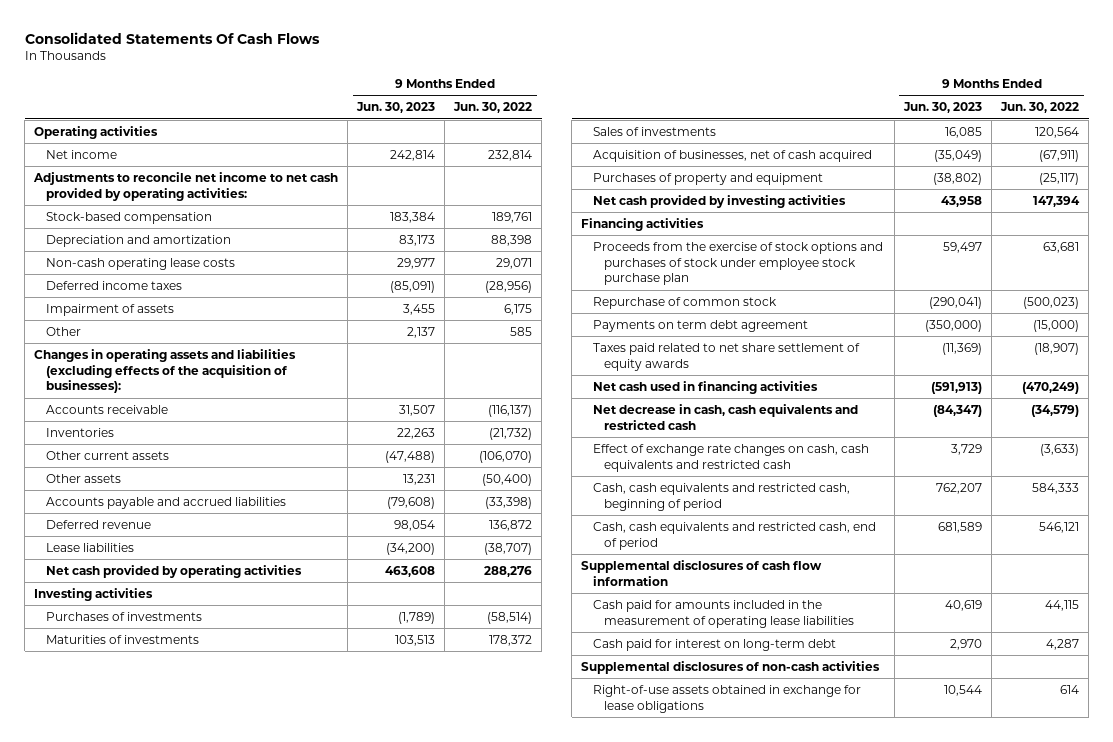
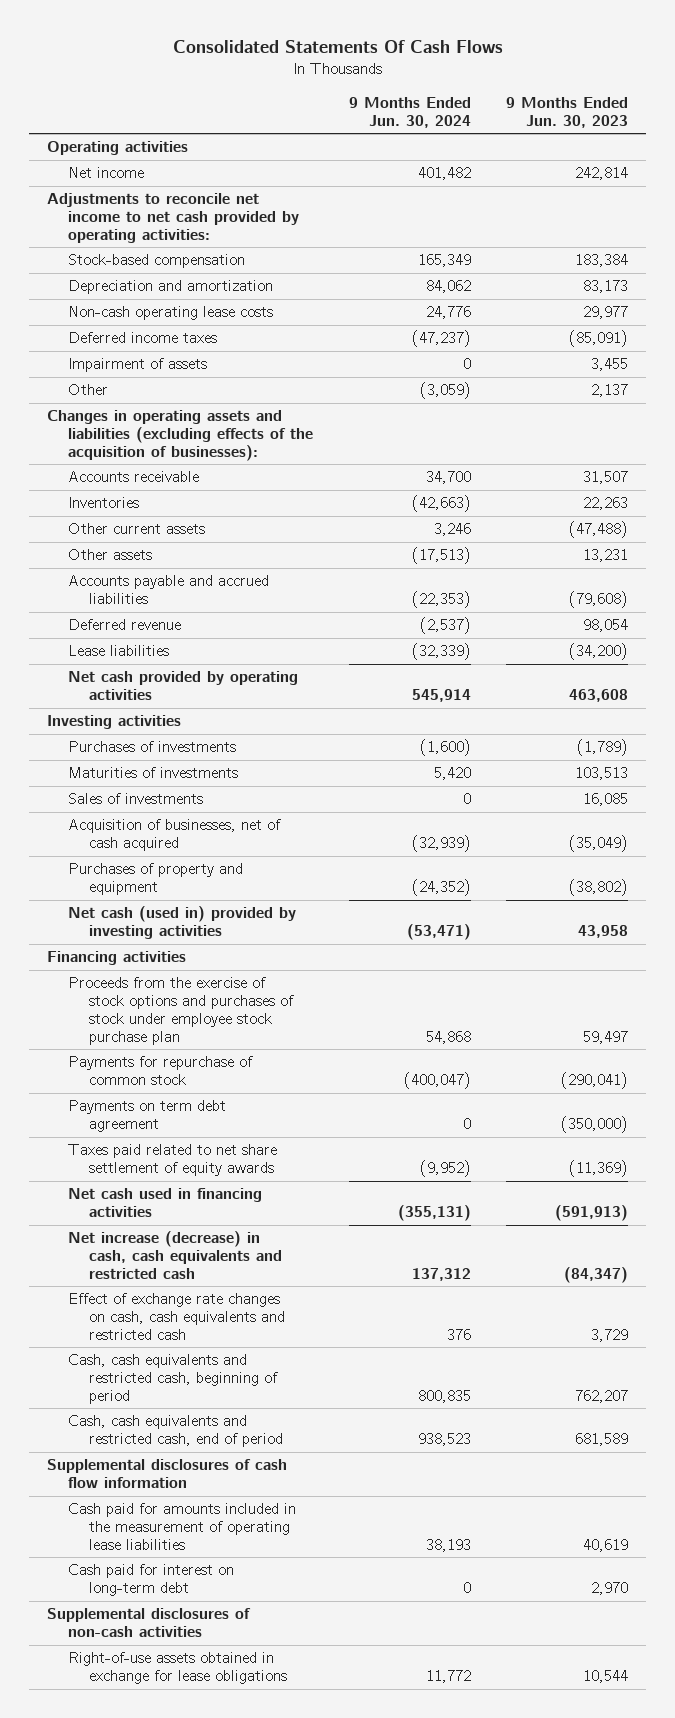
[453,102,533,114] Jun. 30, 2022 -> none
none -> [348,96,471,128] 9 Months Ended Jun. 30, 2024
[592,194,846,208] Net cash provided by investing activities -> [67,906,296,940] Net cash (used in) provided by investing activities
[592,296,777,309] Repurchase of common stock -> [67,1056,253,1086] Payments for repurchase of common stock
[592,403,858,430] Net decrease in cash, cash equivalents and restricted cash -> [67,1231,282,1279] Net increase (decrease) in cash, cash equivalents and restricted cash

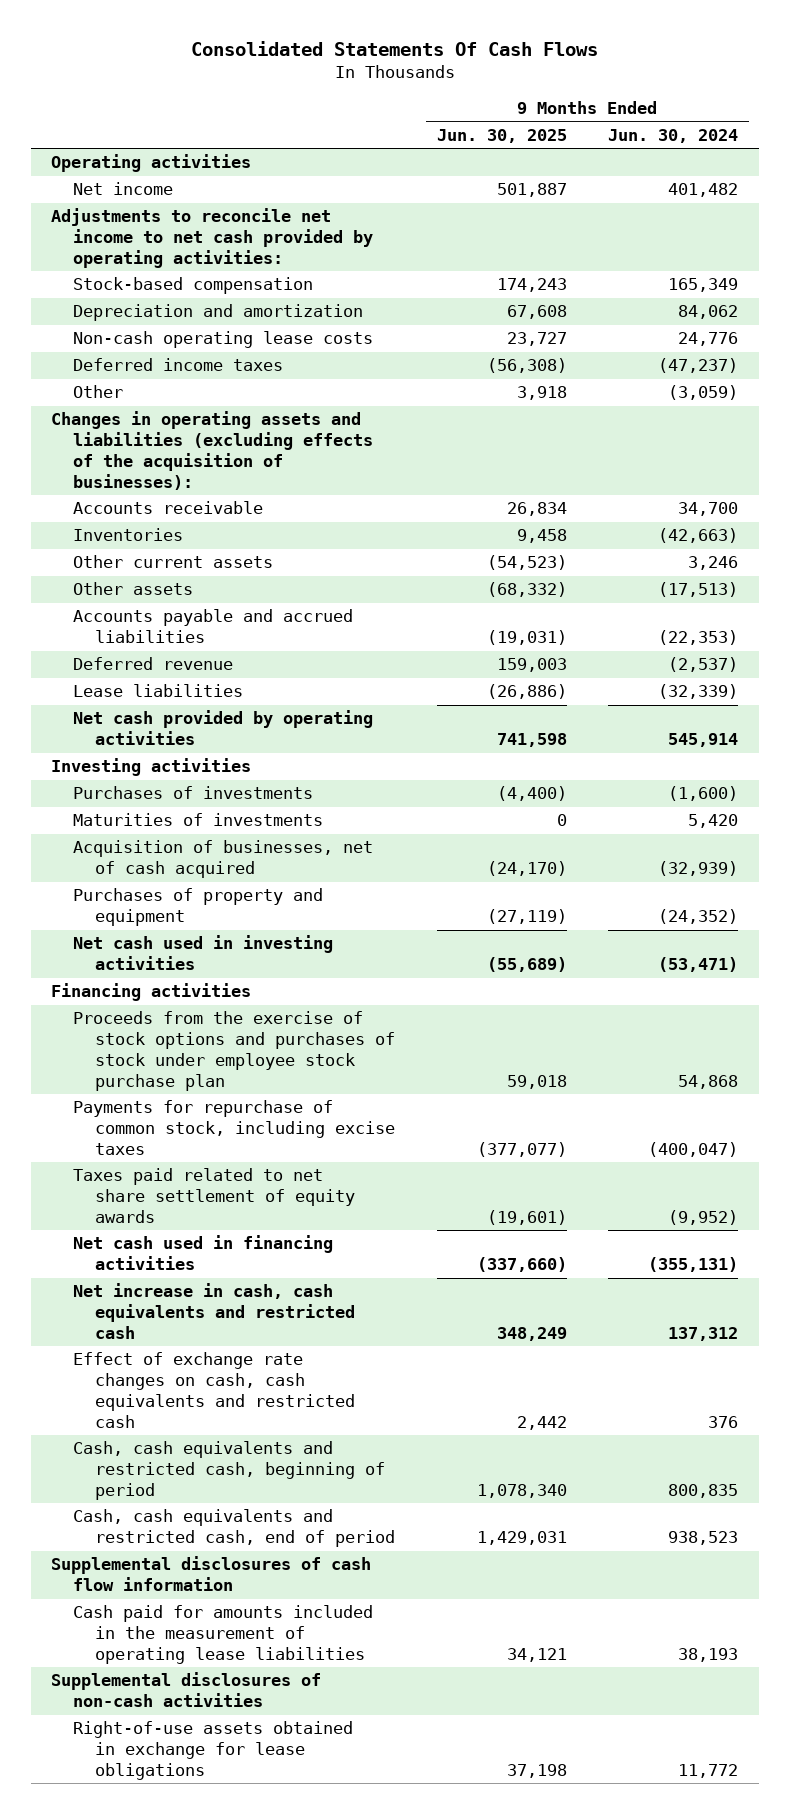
[506,96,629,128] 9 Months Ended Jun. 30, 2023 -> none
none -> [436,128,567,143] Jun. 30, 2025
[67,358,207,373] Impairment of assets -> none
[67,793,203,805] Sales of investments -> none
[67,906,296,940] Net cash (used in) provided by investing activities -> [73,935,334,971] Net cash used in investing activities
[67,1100,226,1133] Payments on term debt agreement -> none
[67,1056,253,1086] Payments for repurchase of common stock -> [73,1100,396,1155] Payments for repurchase of common stock, including excise taxes
[67,1231,282,1279] Net increase (decrease) in cash, cash equivalents and restricted cash -> [73,1283,356,1339] Net increase in cash, cash equivalents and restricted cash
[67,1564,234,1597] Cash paid for interest on long-term debt -> none

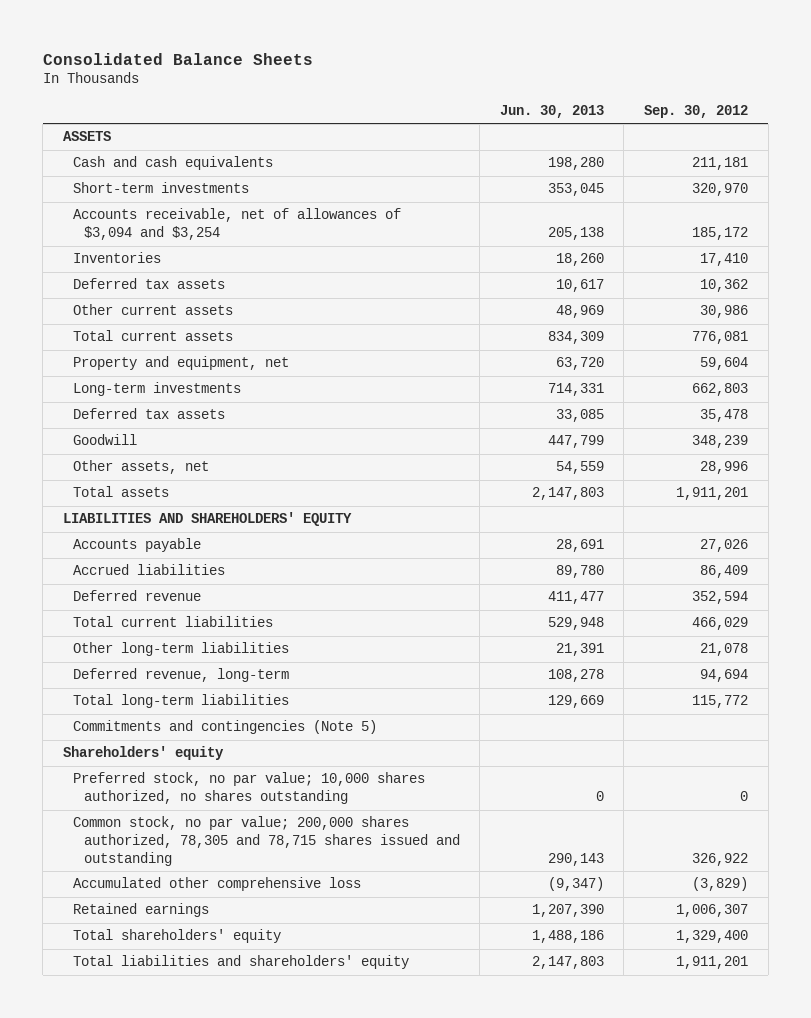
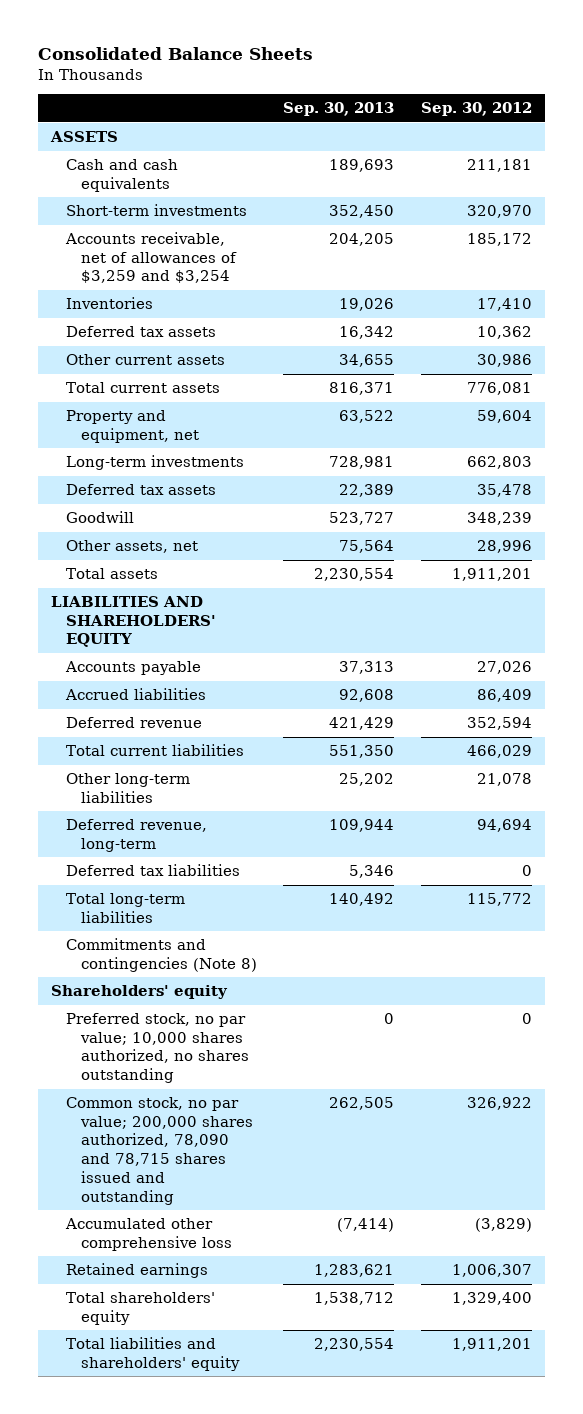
[499,104,604,118] Jun. 30, 2013 -> none
none -> [283,102,395,117] Sep. 30, 2013
[73,208,402,241] Accounts receivable, net of allowances of $3,094 and $3,254 -> [64,232,237,284] Accounts receivable, net of allowances of $3,259 and $3,254
none -> [65,864,240,877] Deferred tax liabilities
[73,720,378,735] Commitments and contingencies (Note 5) -> [65,938,257,972] Commitments and contingencies (Note 8)
[73,816,460,867] Common stock, no par value; 200,000 shares authorized, 78,305 and 78,715 shares issued and outstanding -> [65,1097,253,1205] Common stock, no par value; 200,000 shares authorized, 78,090 and 78,715 shares issued and outstanding

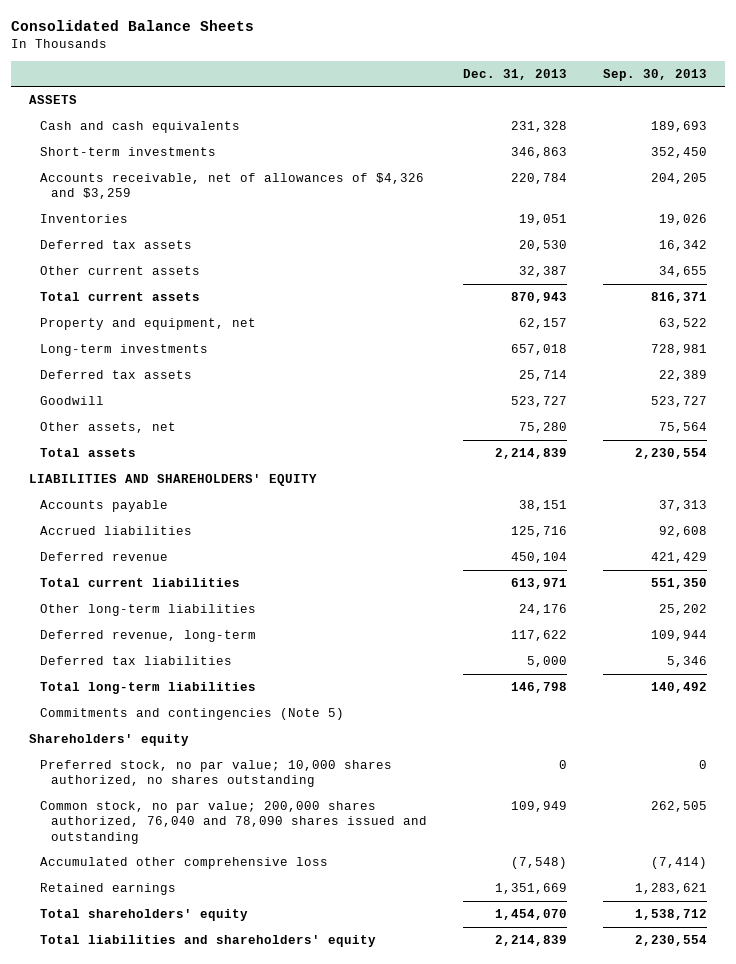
[420,102,532,117] Sep. 30, 2012 -> none
none -> [462,68,567,80] Dec. 31, 2013
[64,232,237,284] Accounts receivable, net of allowances of $3,259 and $3,254 -> [39,172,424,200] Accounts receivable, net of allowances of $4,326 and $3,259
[65,938,257,972] Commitments and contingencies (Note 8) -> [39,707,344,720] Commitments and contingencies (Note 5)
[65,1097,253,1205] Common stock, no par value; 200,000 shares authorized, 78,090 and 78,715 shares issued and outstanding -> [39,800,427,844] Common stock, no par value; 200,000 shares authorized, 76,040 and 78,090 shares issued and outstanding

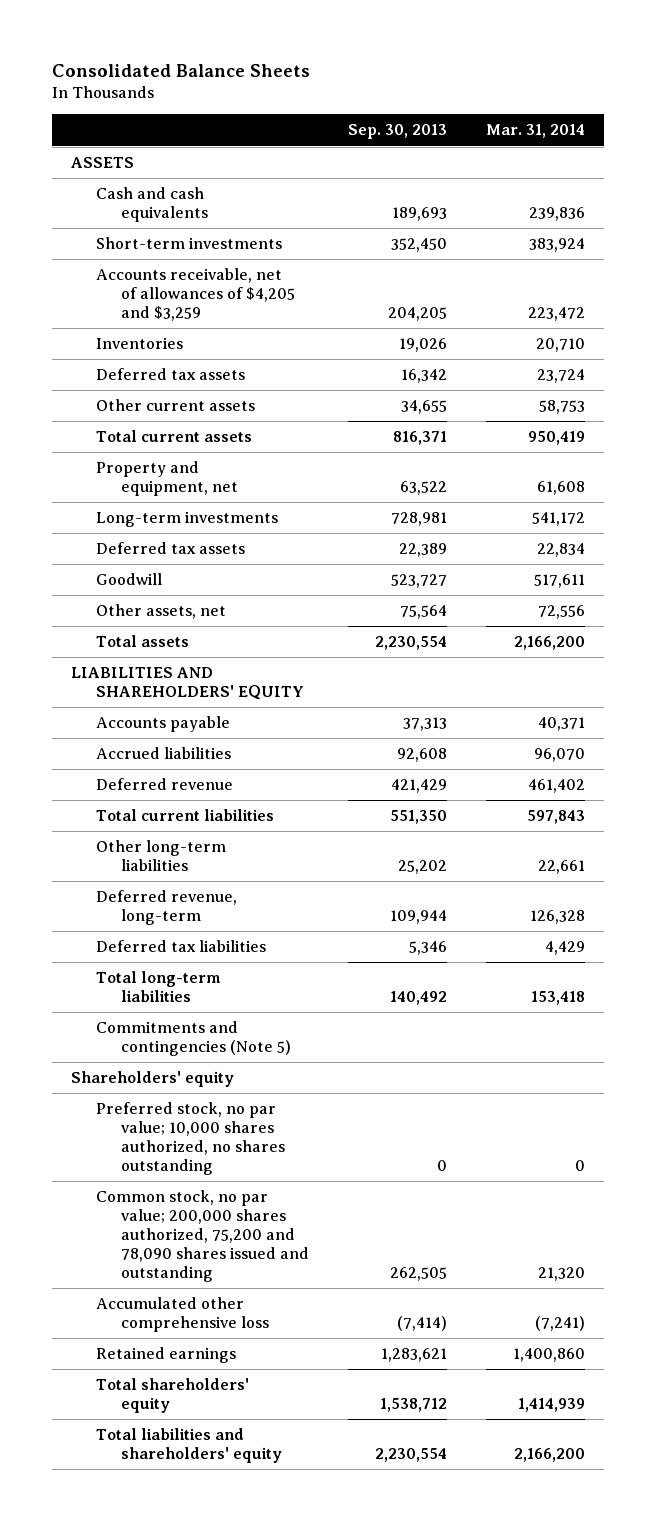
[462,68,567,80] Dec. 31, 2013 -> none
none -> [485,124,585,139] Mar. 31, 2014
[39,172,424,200] Accounts receivable, net of allowances of $4,326 and $3,259 -> [96,268,296,322] Accounts receivable, net of allowances of $4,205 and $3,259
[39,800,427,844] Common stock, no par value; 200,000 shares authorized, 76,040 and 78,090 shares issued and outstanding -> [96,1190,310,1283] Common stock, no par value; 200,000 shares authorized, 75,200 and 78,090 shares issued and outstanding

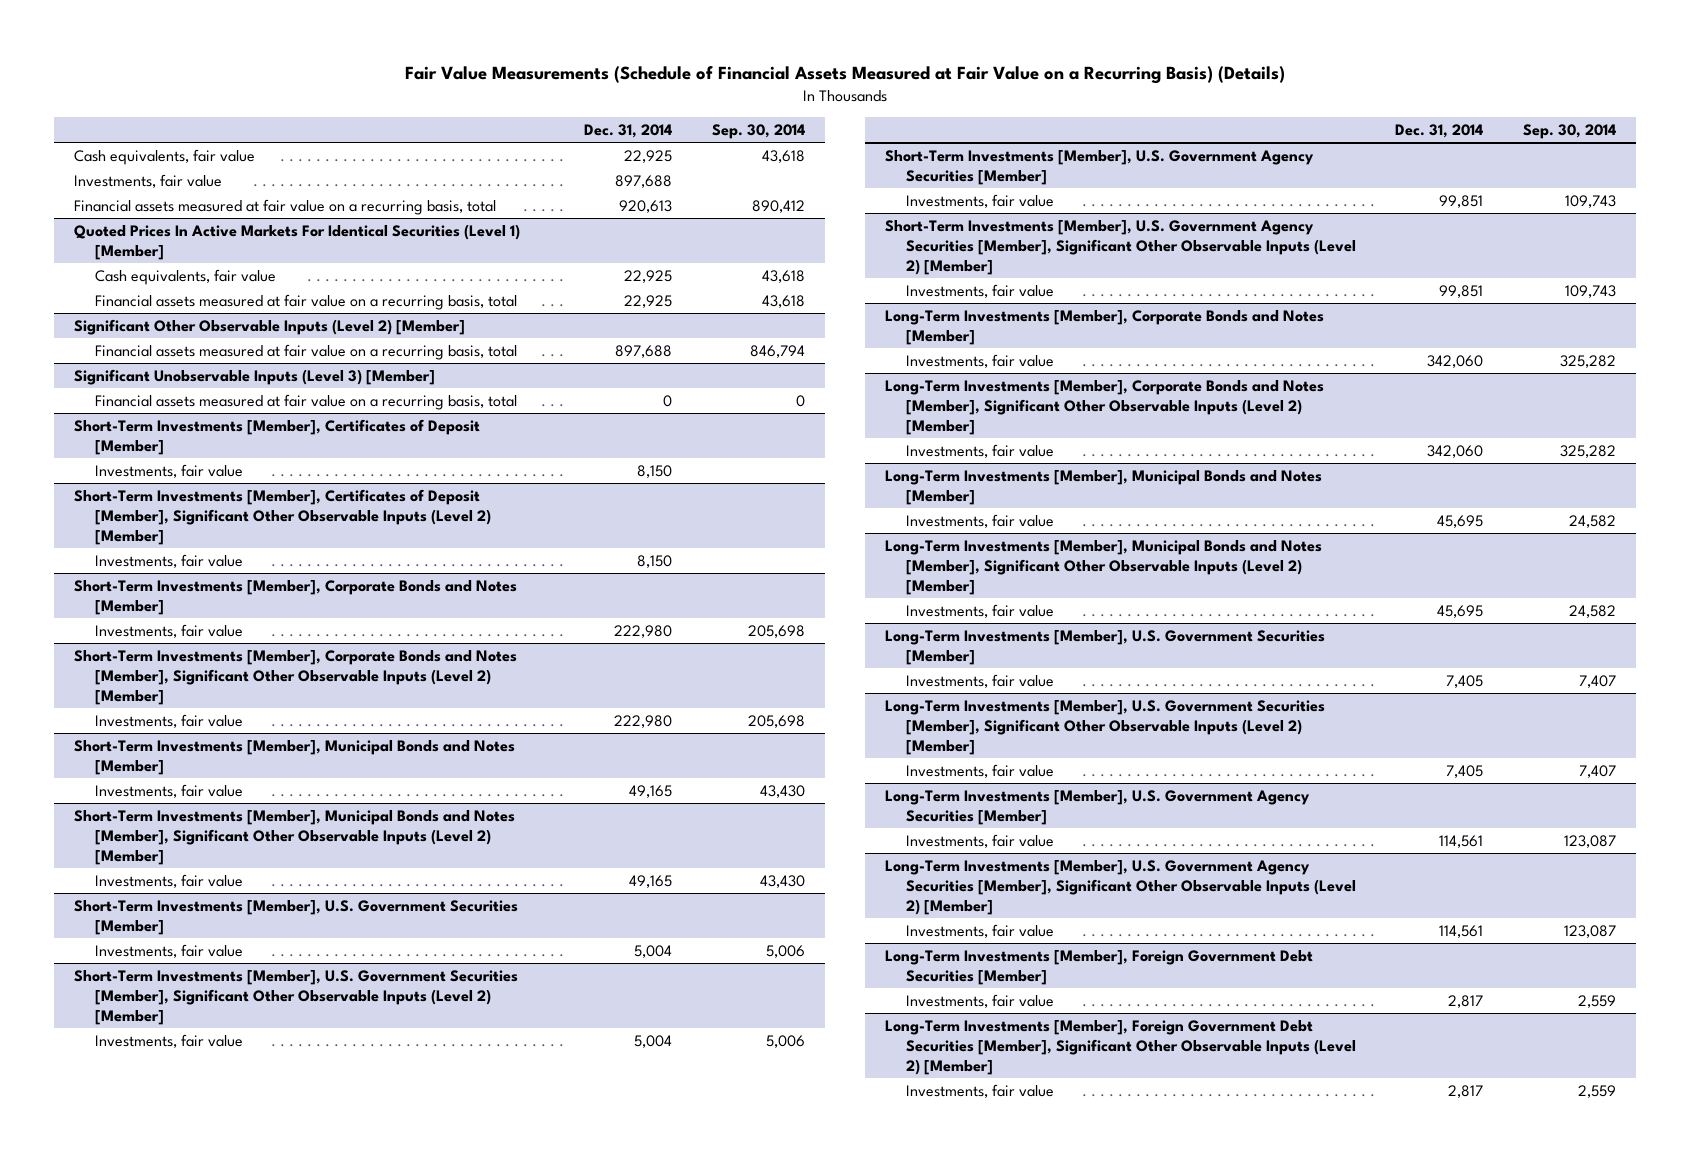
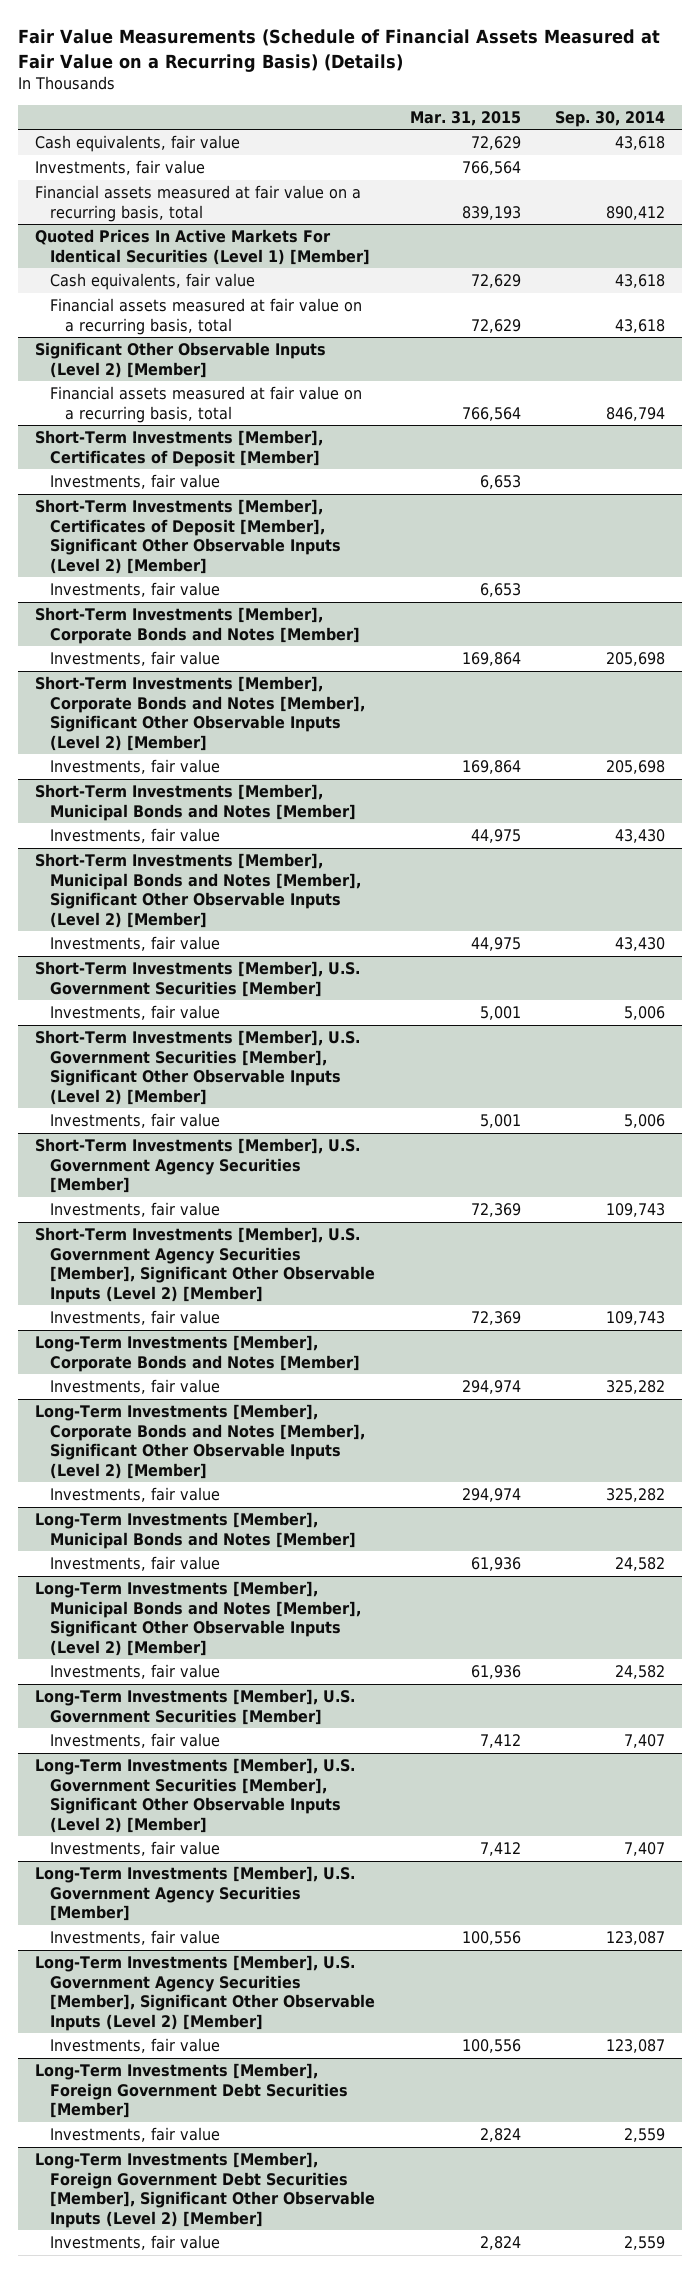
[584,124,673,139] Dec. 31, 2014 -> none
none -> [409,110,521,126] Mar. 31, 2015
[74,368,436,385] Significant Unobservable Inputs (Level 3) [Member] -> none
[94,393,517,410] Financial assets measured at fair value on a recurring basis, total -> none

